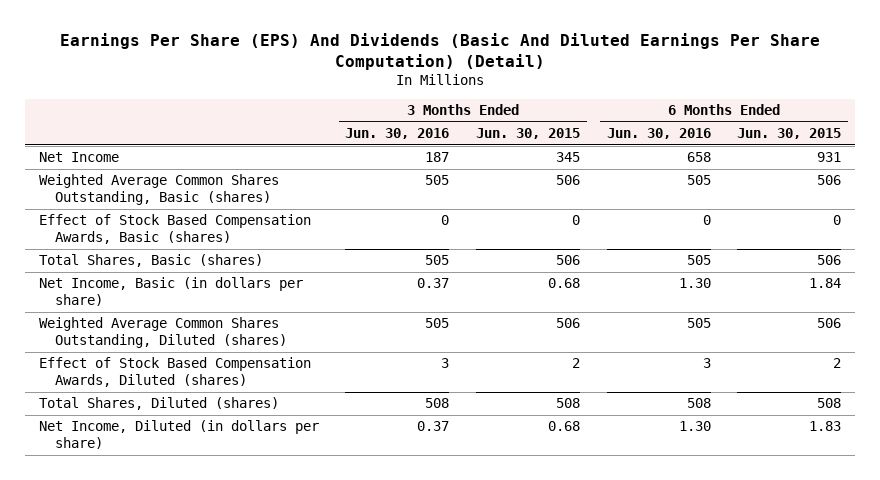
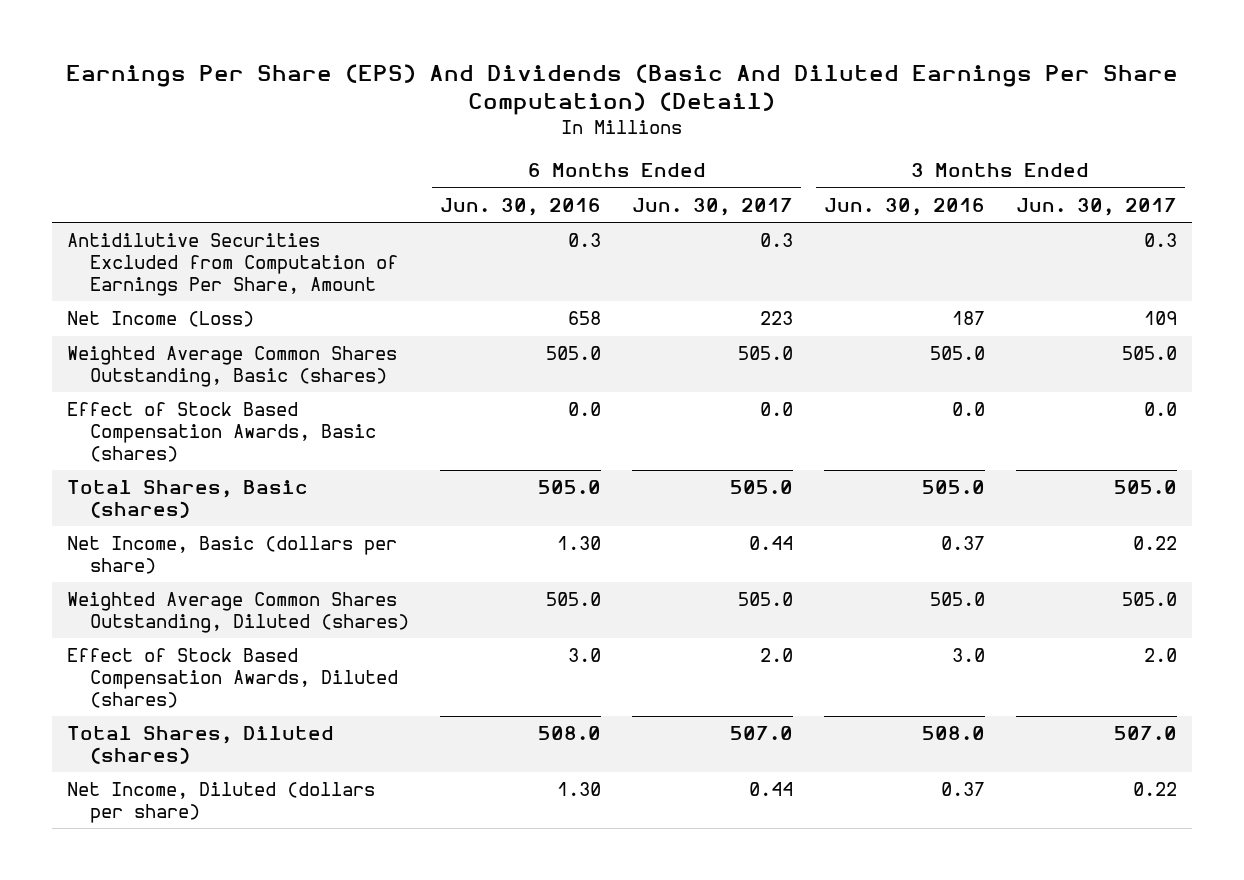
[475,128,580,140] Jun. 30, 2015 -> none
[737,128,842,140] Jun. 30, 2015 -> none
none -> [632,197,794,216] Jun. 30, 2017
none -> [1015,197,1177,216] Jun. 30, 2017
none -> [67,233,399,297] Antidilutive Securities Excluded from Computation of Earnings Per Share, Amount
[38,152,119,163] Net Income -> [67,311,255,328] Net Income (Loss)
[425,175,450,186] 505 -> [929,346,985,361] 505.0
[686,175,711,186] 505 -> [546,346,602,361] 505.0
[441,215,450,226] 0 -> [951,402,985,417] 0.0
[702,215,711,226] 0 -> [568,402,602,417] 0.0
[425,255,450,266] 505 -> [921,480,985,495] 505.0
[686,255,711,266] 505 -> [538,480,602,495] 505.0
[38,277,303,307] Net Income, Basic (in dollars per share) -> [67,536,398,575] Net Income, Basic (dollars per share)
[425,318,450,329] 505 -> [929,592,985,607] 505.0
[686,318,711,329] 505 -> [546,592,602,607] 505.0
[441,358,450,369] 3 -> [951,648,985,663] 3.0
[702,358,711,369] 3 -> [568,648,602,663] 3.0
[425,398,450,409] 508 -> [921,726,985,741] 508.0
[686,398,711,409] 508 -> [538,726,602,741] 508.0
[38,420,319,450] Net Income, Diluted (in dollars per share) -> [67,782,376,824] Net Income, Diluted (dollars per share)

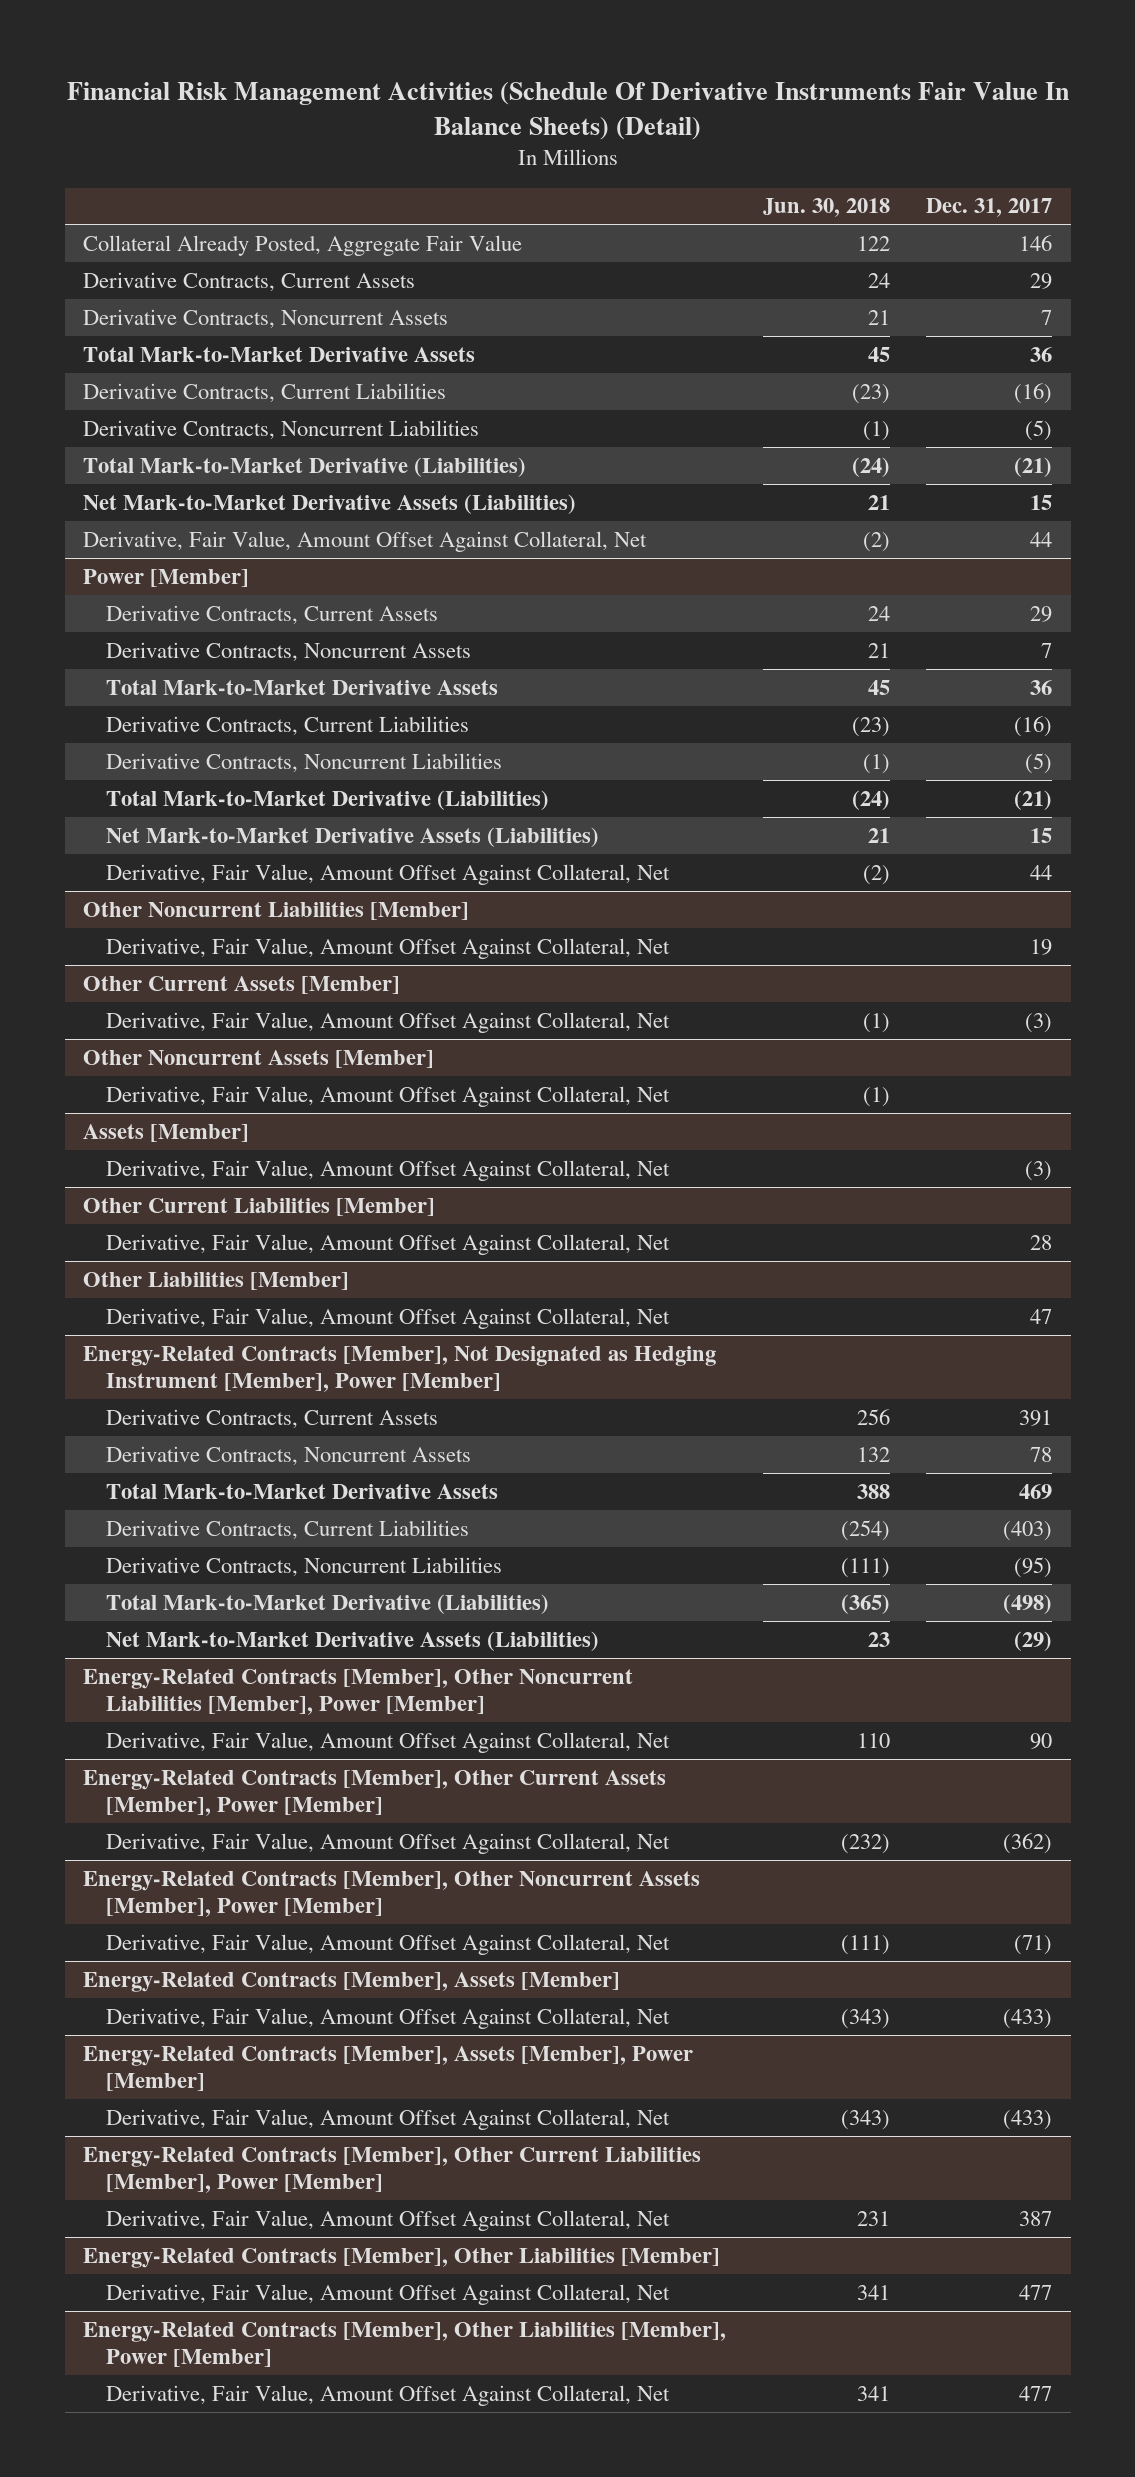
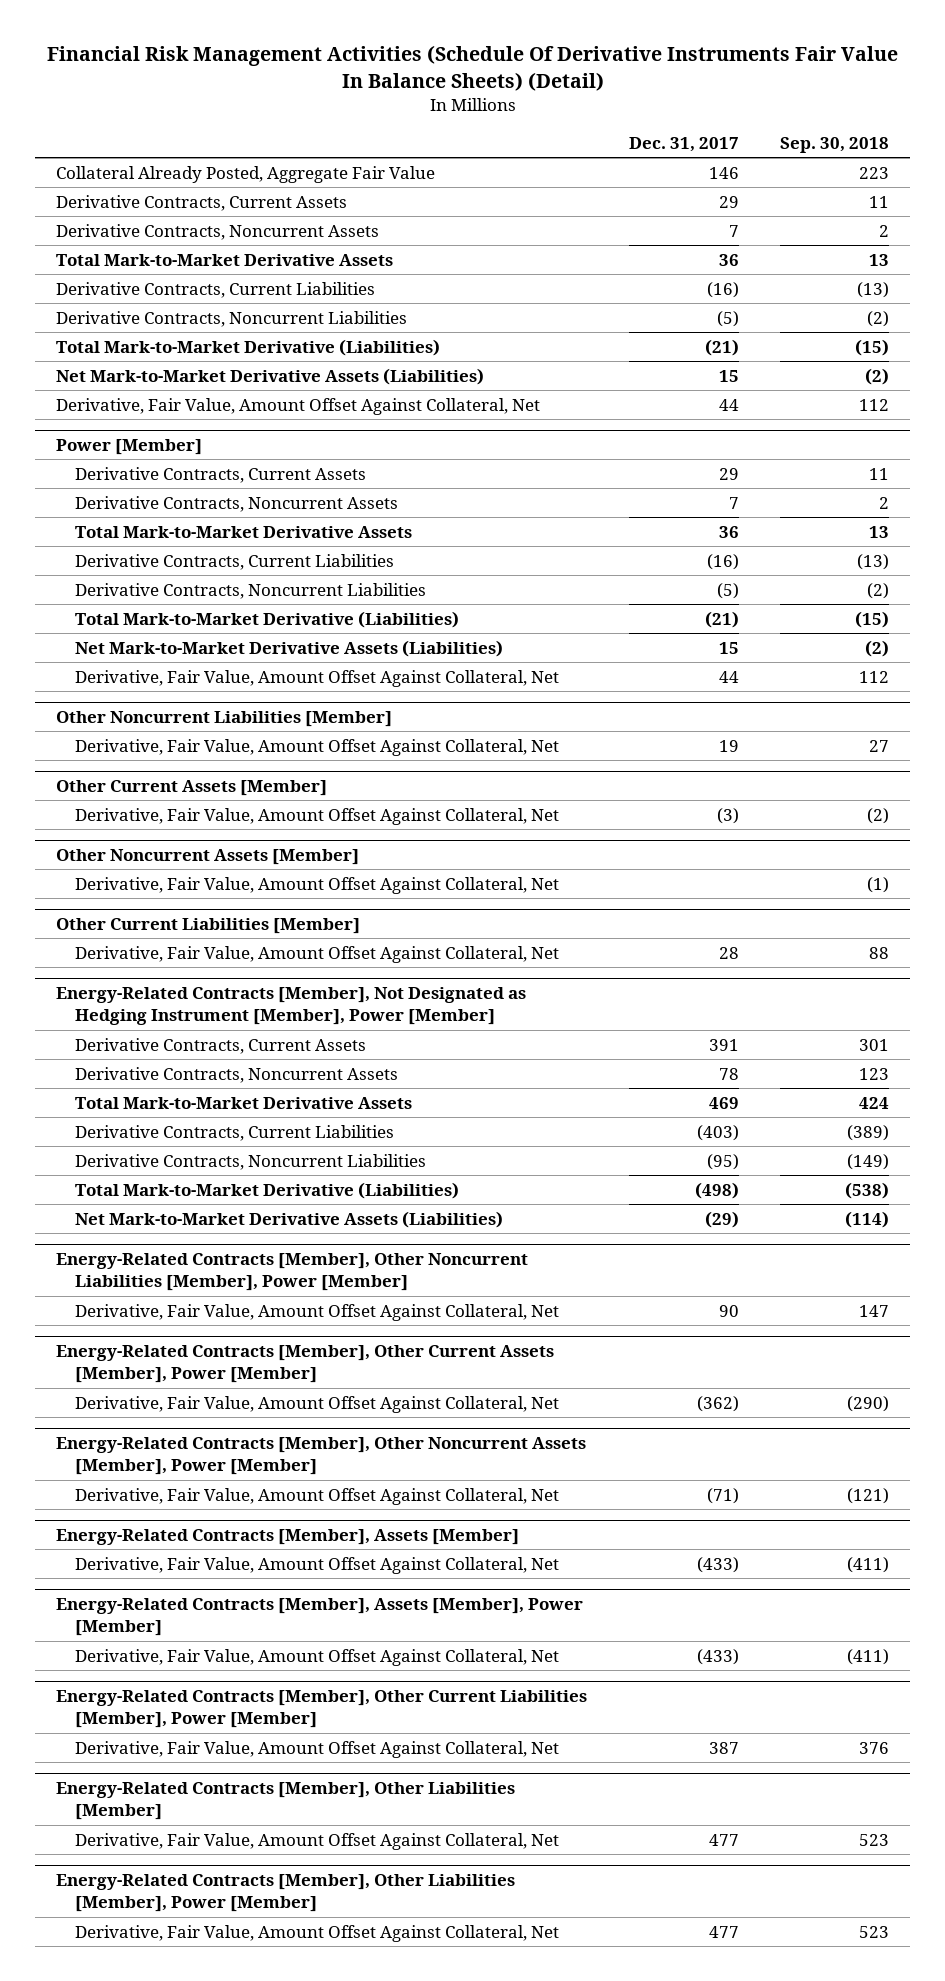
[762,198,890,218] Jun. 30, 2018 -> none
none -> [780,137,890,154] Sep. 30, 2018
[83,1123,250,1142] Assets [Member] -> none
[106,1159,671,1181] Derivative, Fair Value, Amount Offset Against Collateral, Net -> none
[83,1271,350,1290] Other Liabilities [Member] -> none
[106,1307,671,1329] Derivative, Fair Value, Amount Offset Against Collateral, Net -> none

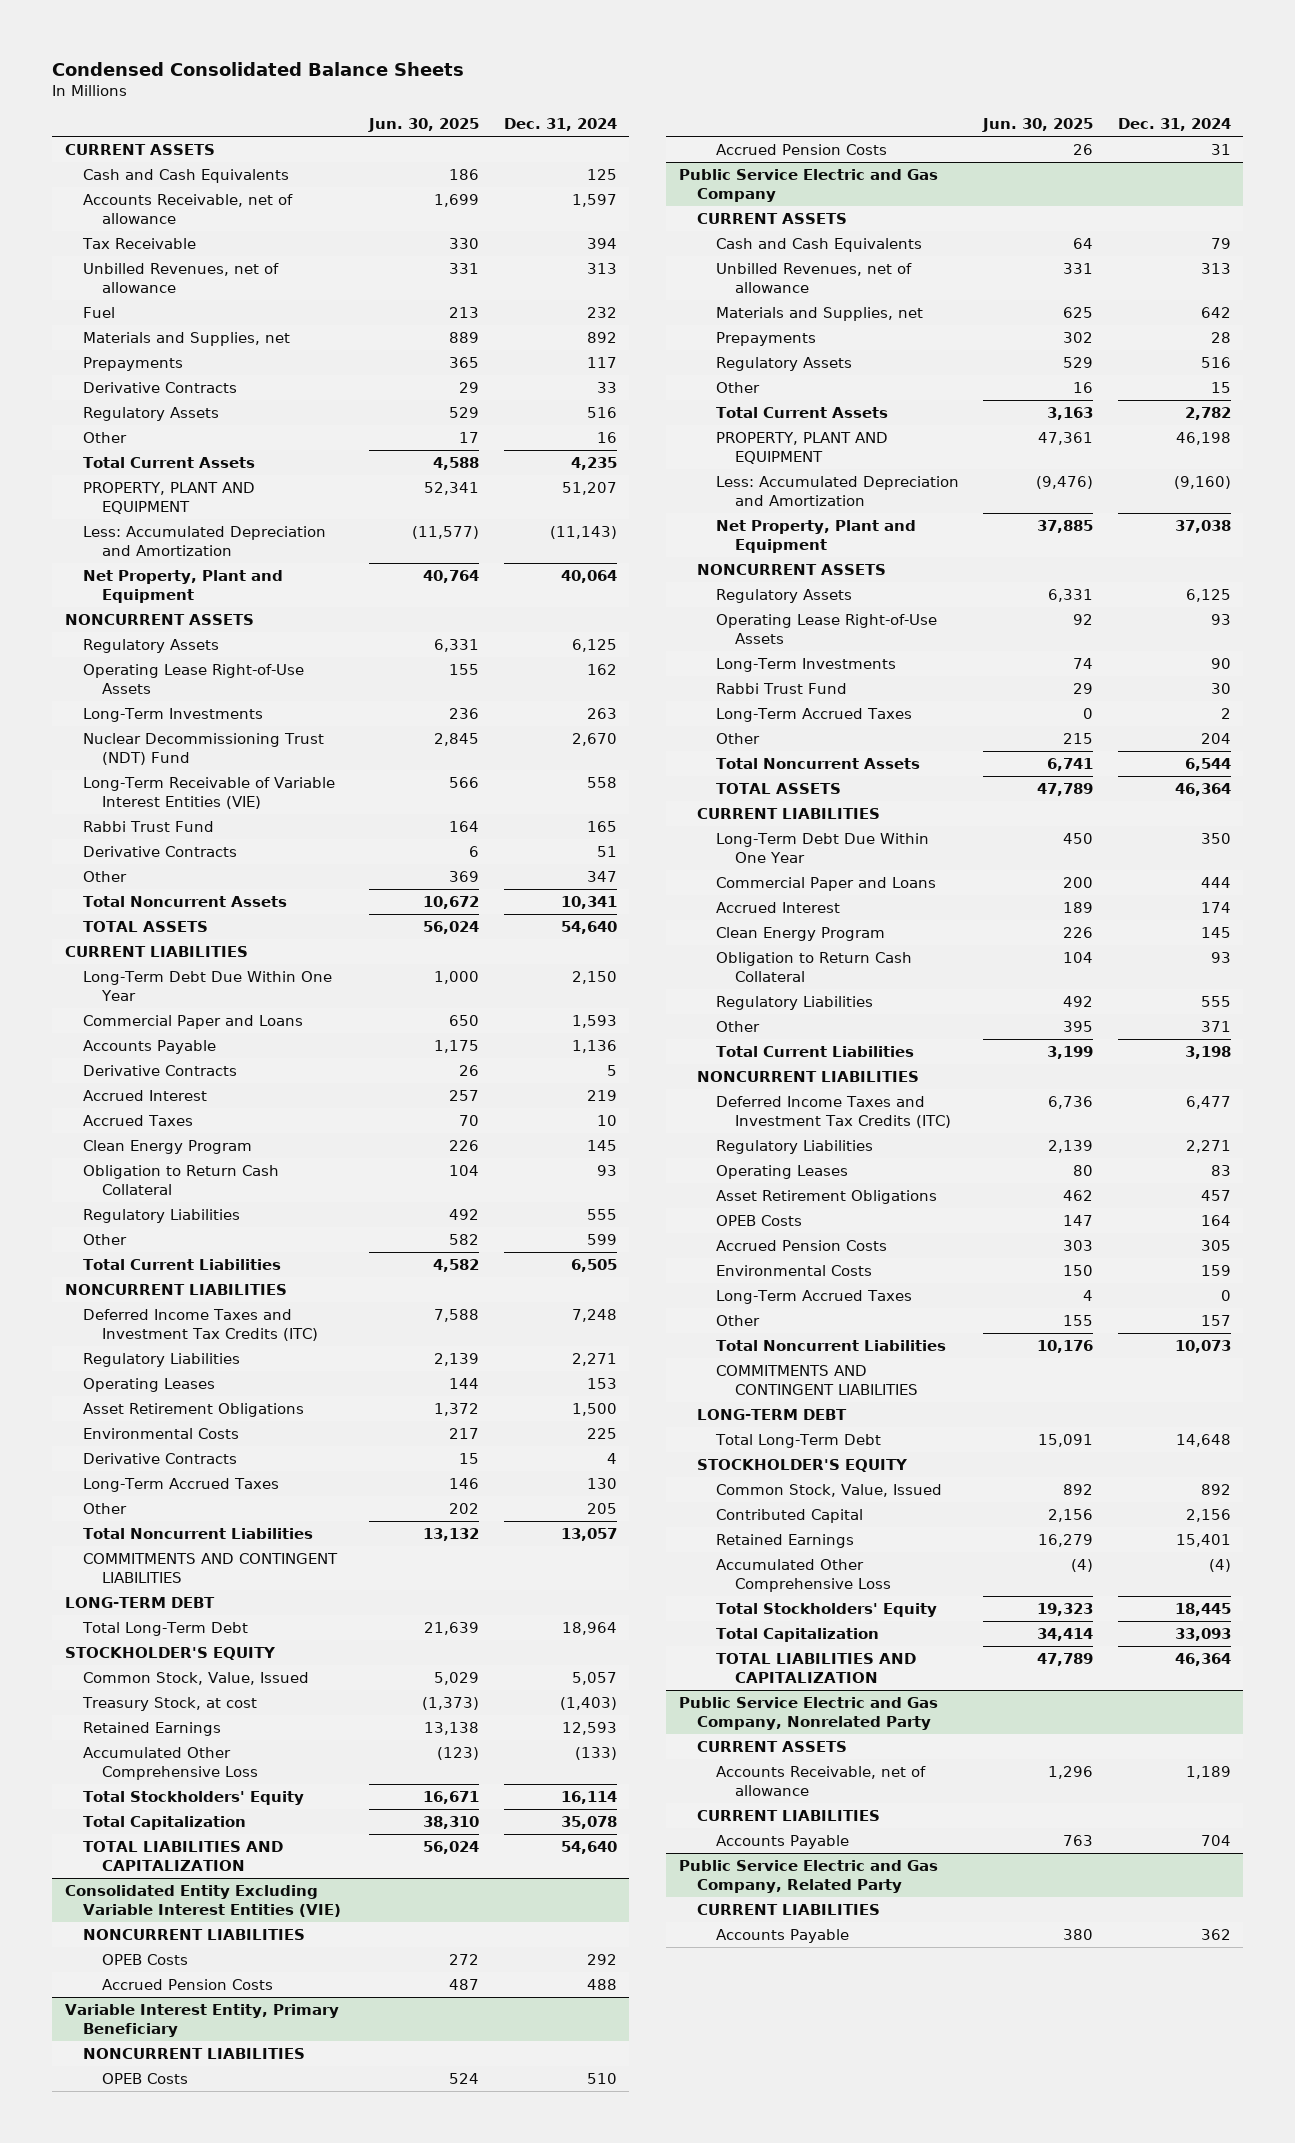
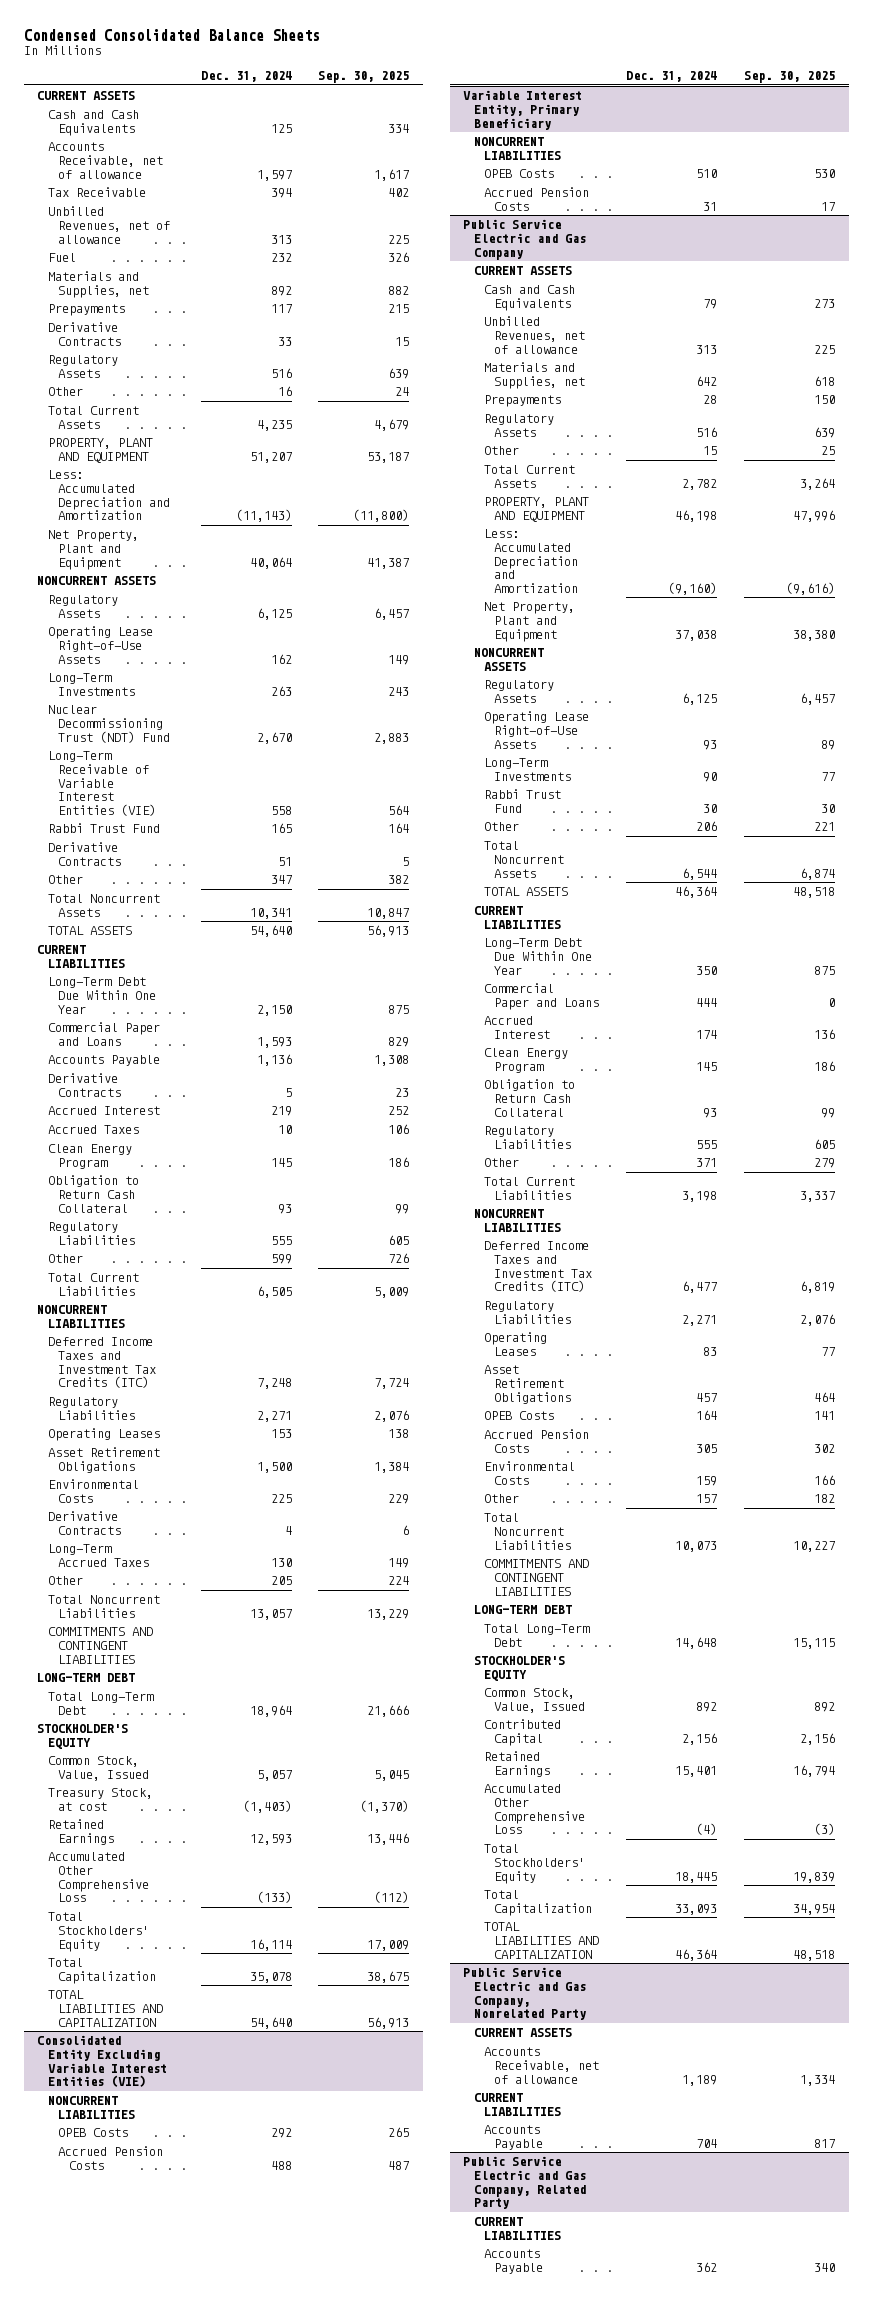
[368,118,480,133] Jun. 30, 2025 -> none
none -> [318,71,410,84] Sep. 30, 2025
[715,708,912,723] Long-Term Accrued Taxes -> none
[1200,733,1231,745] 204 -> [696,821,718,832] 206
[715,1290,912,1305] Long-Term Accrued Taxes -> none

